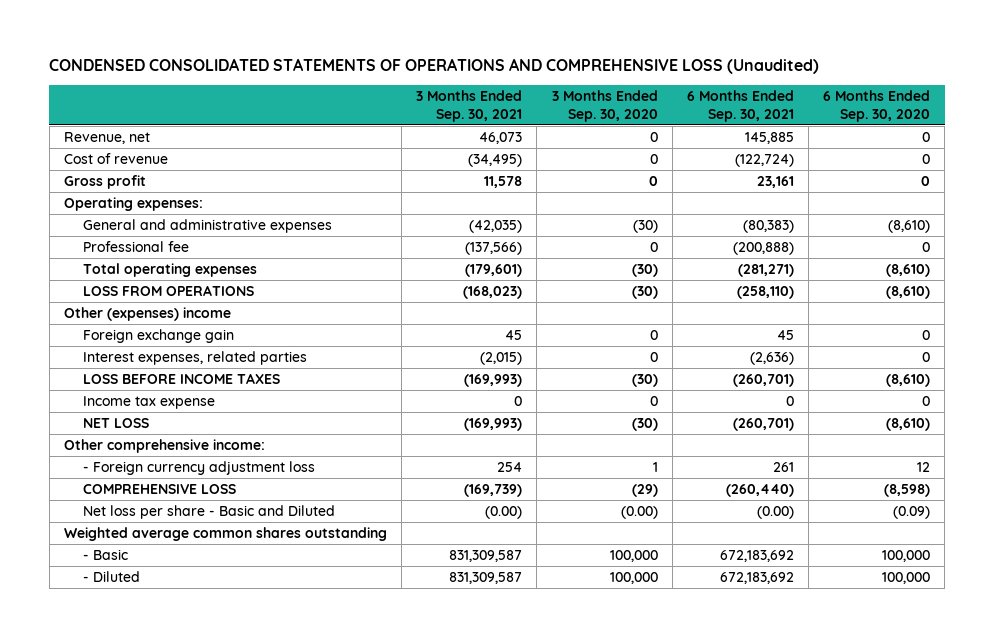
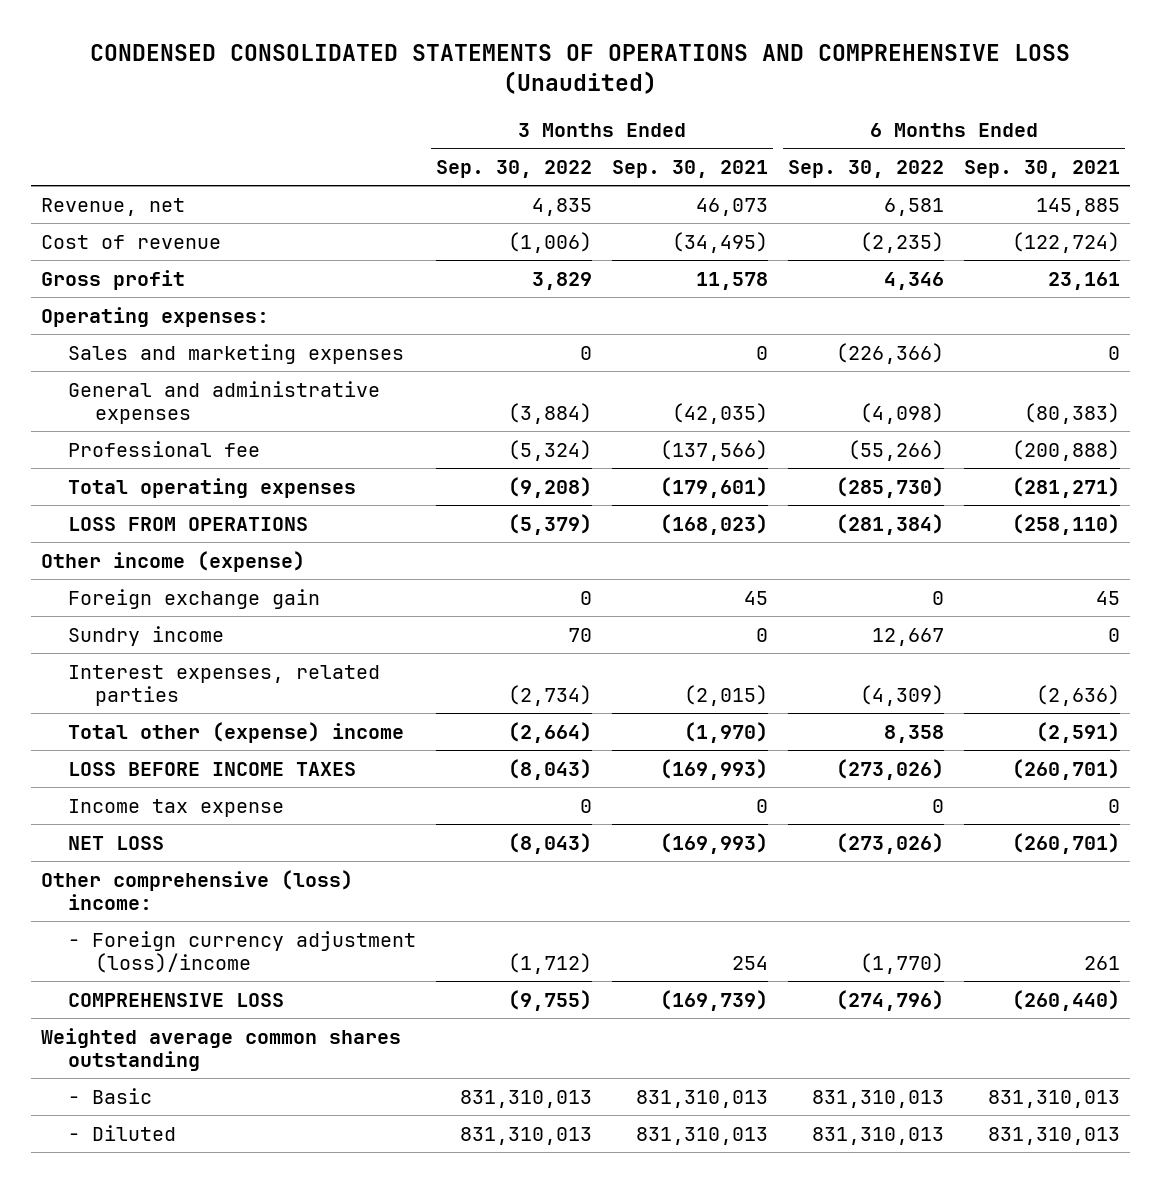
[551,90,658,122] 3 Months Ended Sep. 30, 2020 -> none
[823,90,931,122] 6 Months Ended Sep. 30, 2020 -> none
none -> [435,159,592,178] Sep. 30, 2022
none -> [788,159,945,178] Sep. 30, 2022
none -> [67,343,404,364] Sales and marketing expenses
[63,306,231,321] Other (expenses) income -> [40,550,305,572] Other income (expense)
none -> [67,625,224,646] Sundry income
none -> [67,721,404,743] Total other (expense) income
[63,438,265,453] Other comprehensive income: -> [40,869,353,910] Other comprehensive (loss) income:
[82,460,315,475] - Foreign currency adjustment loss -> [67,930,416,973] - Foreign currency adjustment (loss)/income
[82,504,335,519] Net loss per share - Basic and Diluted -> none
[449,549,523,562] 831,309,587 -> [635,1089,768,1108] 831,310,013
[719,549,794,562] 672,183,692 -> [988,1089,1121,1108] 831,310,013
[449,571,523,584] 831,309,587 -> [635,1126,768,1145] 831,310,013
[719,571,794,584] 672,183,692 -> [988,1126,1121,1145] 831,310,013

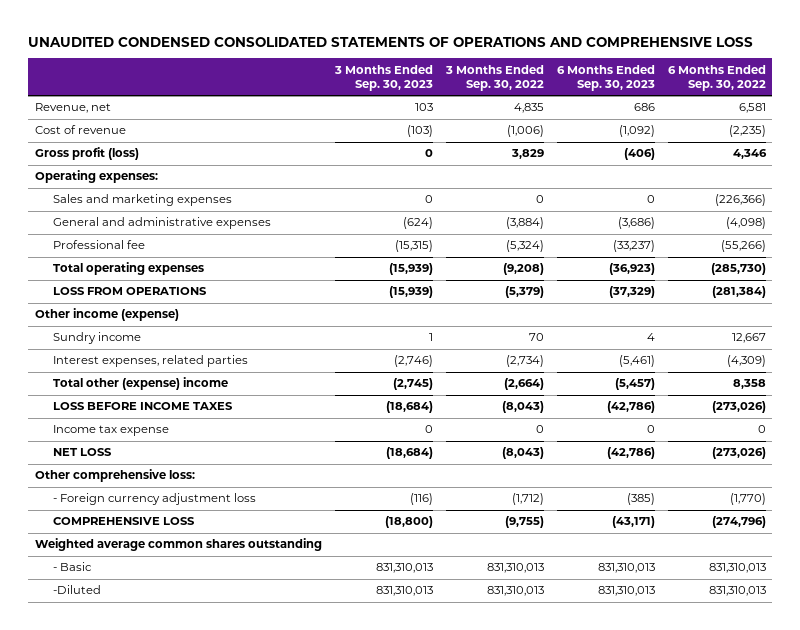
[90,43,1071,95] CONDENSED CONSOLIDATED STATEMENTS OF OPERATIONS AND COMPREHENSIVE LOSS (Unaudited) -> [28,36,754,47] UNAUDITED CONDENSED CONSOLIDATED STATEMENTS OF OPERATIONS AND COMPREHENSIVE LOSS
[611,159,768,178] Sep. 30, 2021 -> none
[964,159,1121,178] Sep. 30, 2021 -> none
none -> [333,64,433,92] 3 Months Ended Sep. 30, 2023
none -> [556,64,655,92] 6 Months Ended Sep. 30, 2023
[40,269,185,290] Gross profit -> [34,147,139,161] Gross profit (loss)
[67,588,320,609] Foreign exchange gain -> none
[40,869,353,910] Other comprehensive (loss) income: -> [34,469,195,483] Other comprehensive loss:
[67,930,416,973] - Foreign currency adjustment (loss)/income -> [53,493,257,506] - Foreign currency adjustment loss
[67,1124,176,1141] - Diluted -> [53,585,102,595] -Diluted

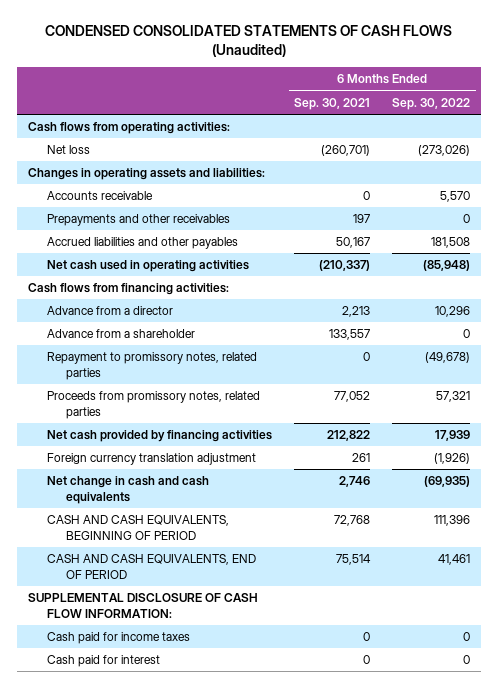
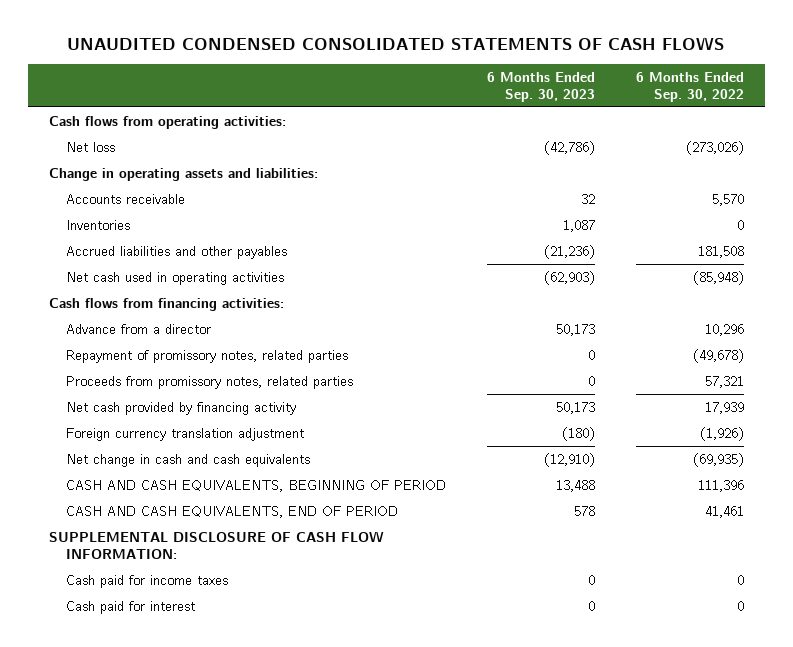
[45,24,453,57] CONDENSED CONSOLIDATED STATEMENTS OF CASH FLOWS (Unaudited) -> [67,36,725,50] UNAUDITED CONDENSED CONSOLIDATED STATEMENTS OF CASH FLOWS
[294,97,371,110] Sep. 30, 2021 -> none
none -> [486,71,595,102] 6 Months Ended Sep. 30, 2023
[28,168,266,181] Changes in operating assets and liabilities: -> [48,167,318,181] Change in operating assets and liabilities:
[46,214,230,227] Prepayments and other receivables -> none
none -> [65,219,130,230] Inventories
[46,329,195,339] Advance from a shareholder -> none
[46,352,257,381] Repayment to promissory notes, related parties -> [65,349,348,363] Repayment of promissory notes, related parties
[46,430,272,443] Net cash provided by financing activities -> [65,401,296,415] Net cash provided by financing activity

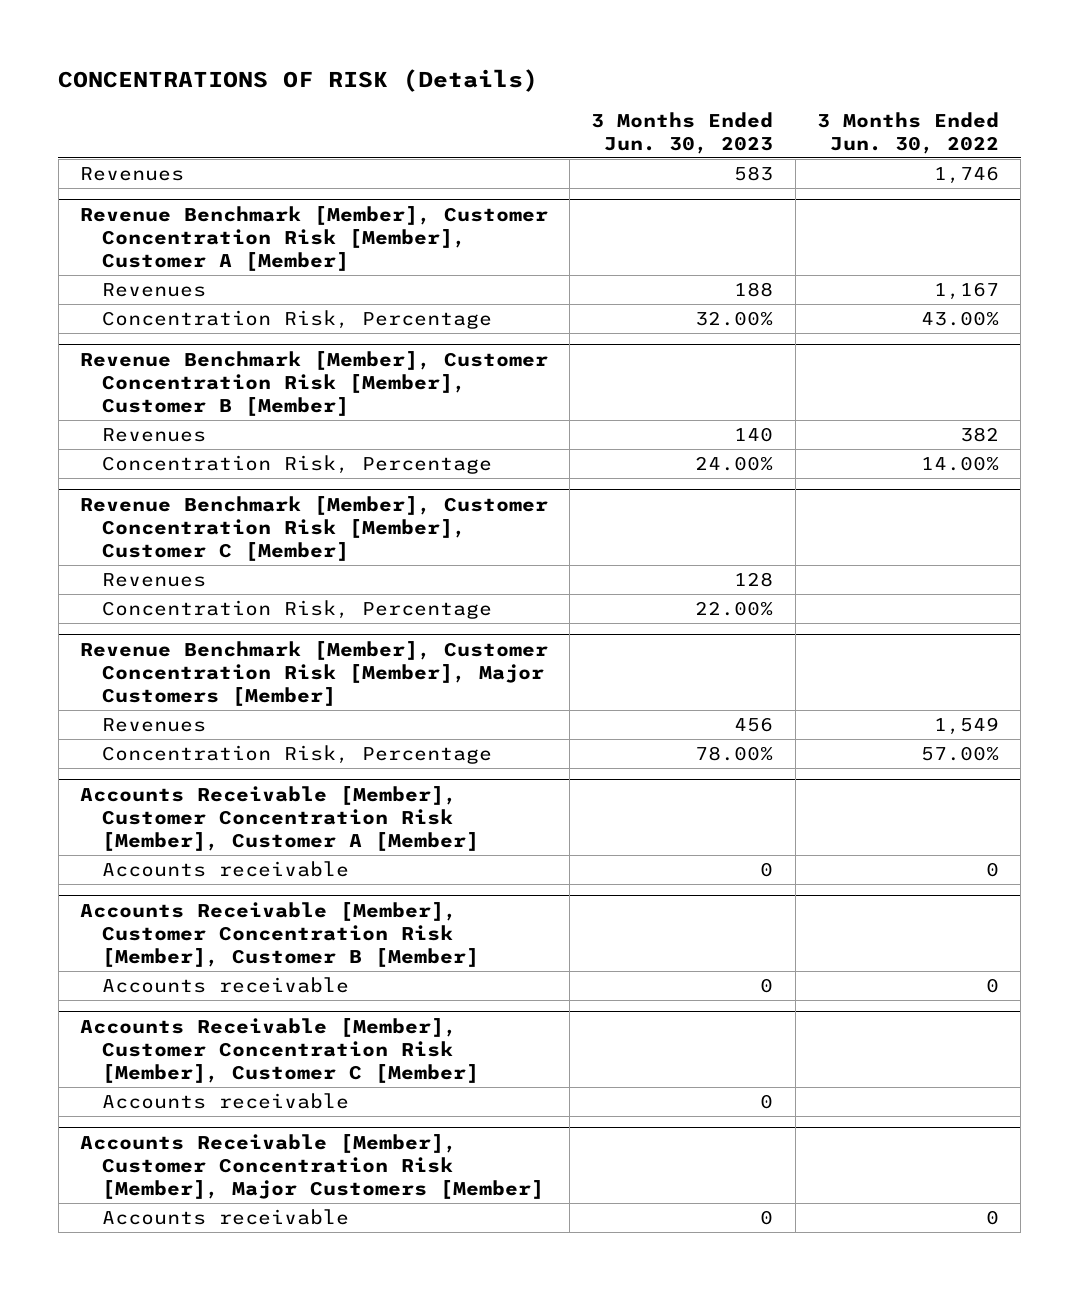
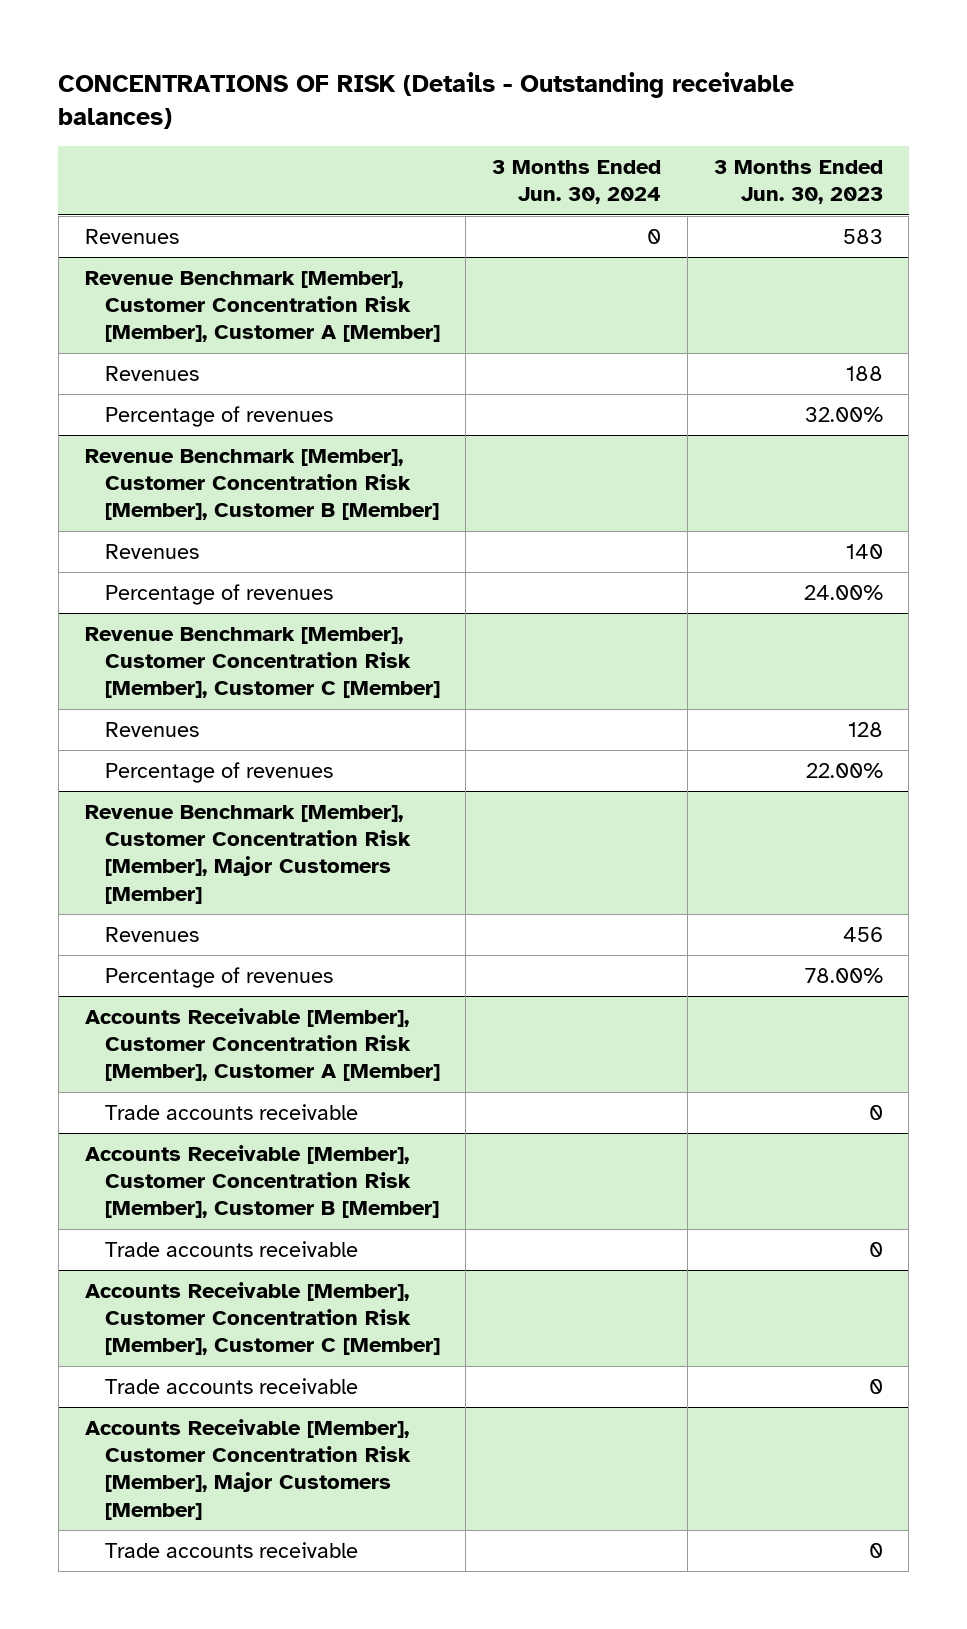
[58,69,539,93] CONCENTRATIONS OF RISK (Details) -> [58,71,795,129] CONCENTRATIONS OF RISK (Details - Outstanding receivable balances)
[816,111,999,154] 3 Months Ended Jun. 30, 2022 -> none
none -> [492,160,662,205] 3 Months Ended Jun. 30, 2024
[102,309,493,329] Concentration Risk, Percentage -> [104,405,333,427] Percentage of revenues
[102,454,493,474] Concentration Risk, Percentage -> [104,583,333,605] Percentage of revenues
[102,599,493,619] Concentration Risk, Percentage -> [104,761,333,783] Percentage of revenues
[102,744,493,764] Concentration Risk, Percentage -> [104,966,333,988] Percentage of revenues
[102,860,350,877] Accounts receivable -> [104,1103,358,1120] Trade accounts receivable
[102,976,350,993] Accounts receivable -> [104,1240,358,1257] Trade accounts receivable
[102,1092,350,1109] Accounts receivable -> [104,1377,358,1394] Trade accounts receivable
[102,1208,350,1225] Accounts receivable -> [104,1541,358,1558] Trade accounts receivable

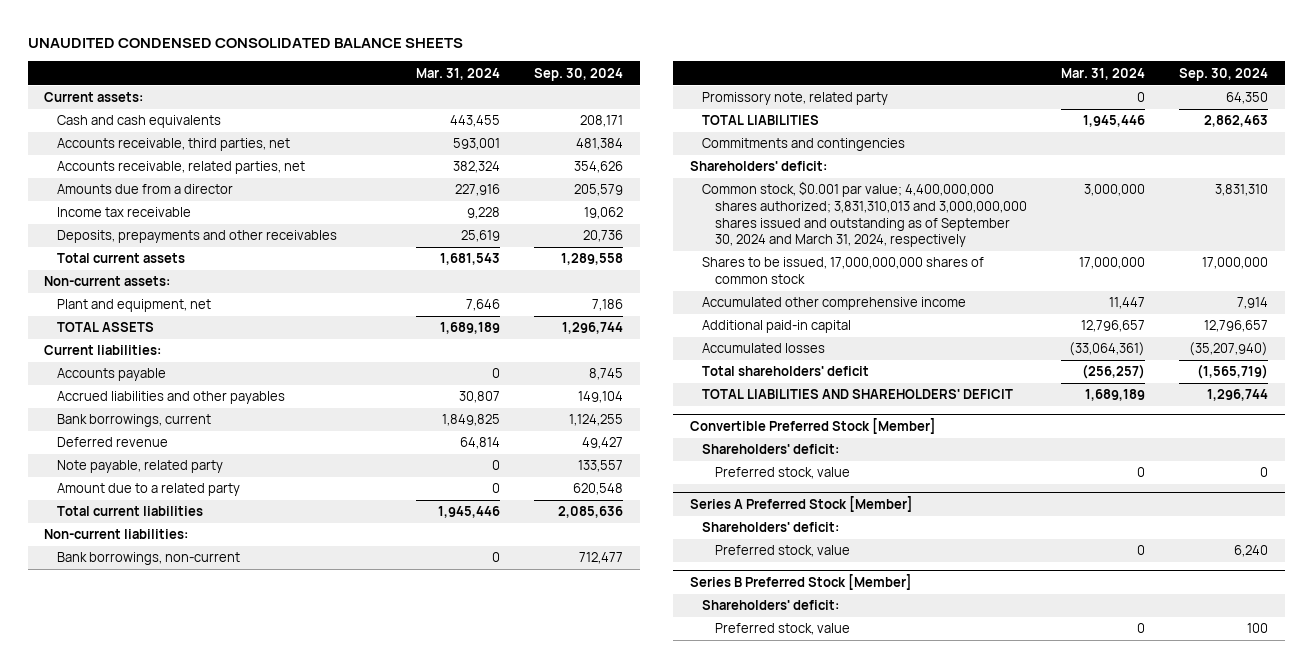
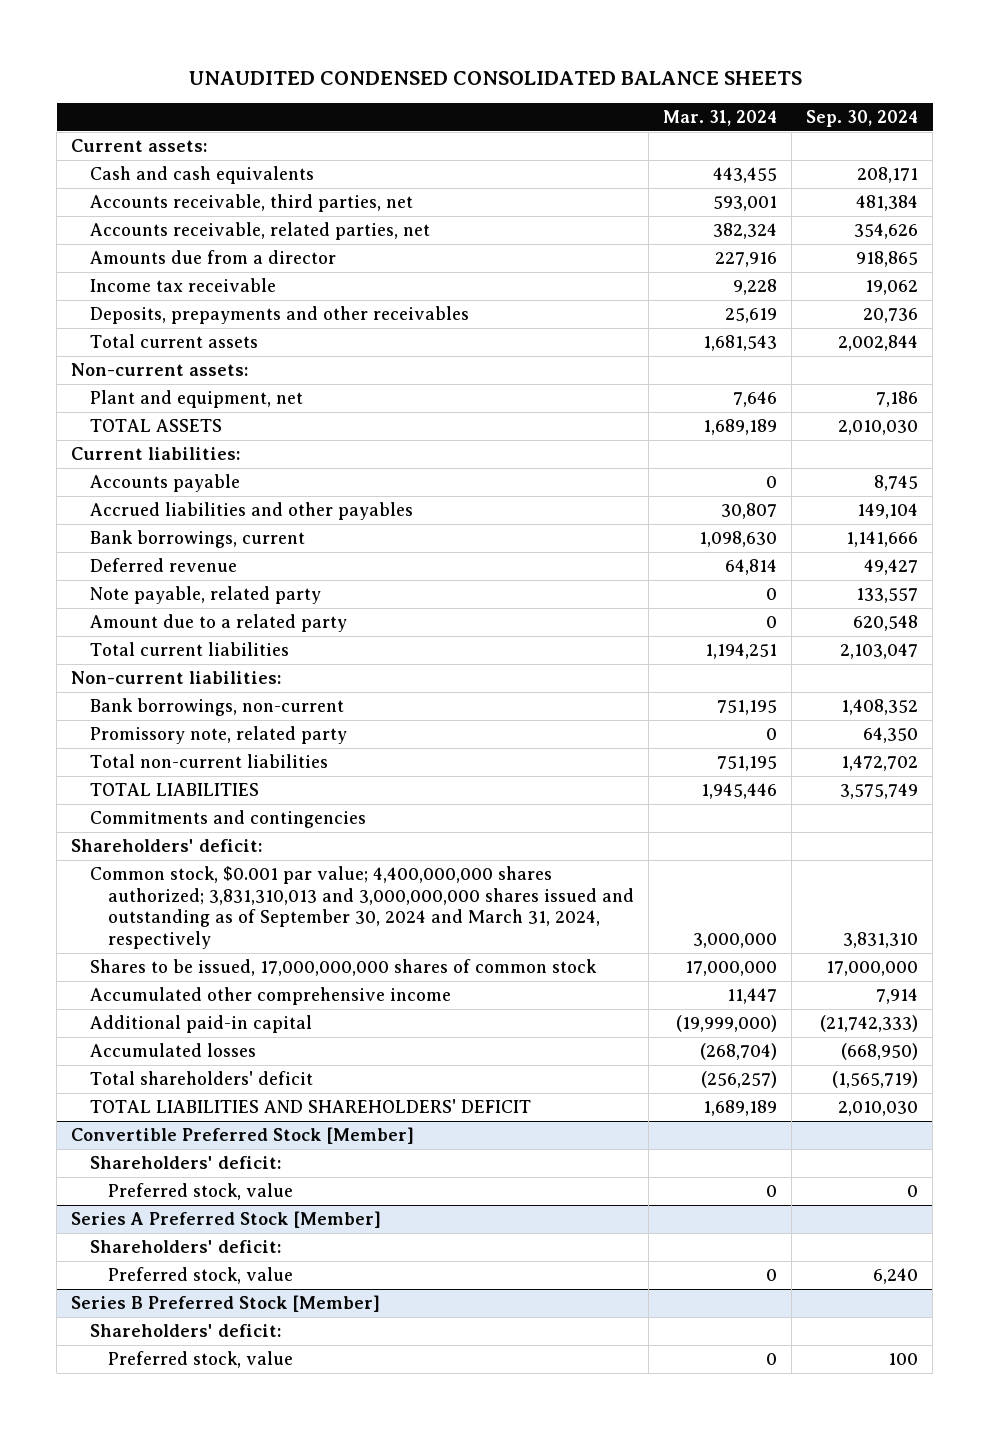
[573,184,623,197] 205,579 -> [856,251,919,268] 918,865
[560,253,623,266] 1,289,558 -> [838,335,919,352] 2,002,844
[561,322,623,335] 1,296,744 -> [838,420,919,436] 2,010,030
[441,414,500,427] 1,849,825 -> [698,531,777,548] 1,098,630
[568,414,623,427] 1,124,255 -> [846,531,919,548] 1,141,666
[437,506,500,519] 1,945,446 -> [704,643,777,660] 1,194,251
[557,506,623,519] 2,085,636 -> [840,643,919,660] 2,103,047
[491,552,500,563] 0 -> [716,700,777,716] 751,195
[578,552,623,565] 712,477 -> [841,699,919,716] 1,408,352
none -> [89,754,328,769] Total non-current liabilities
[1203,115,1268,128] 2,862,463 -> [840,783,919,800] 3,575,749
[1081,320,1146,333] 12,796,657 -> [675,1015,777,1033] (19,999,000)
[1203,320,1268,333] 12,796,657 -> [820,1015,919,1033] (21,742,333)
[1069,342,1146,357] (33,064,361) -> [699,1043,777,1061] (268,704)
[1188,342,1268,357] (35,207,940) -> [841,1043,919,1061] (668,950)
[1206,389,1268,402] 1,296,744 -> [838,1101,919,1117] 2,010,030

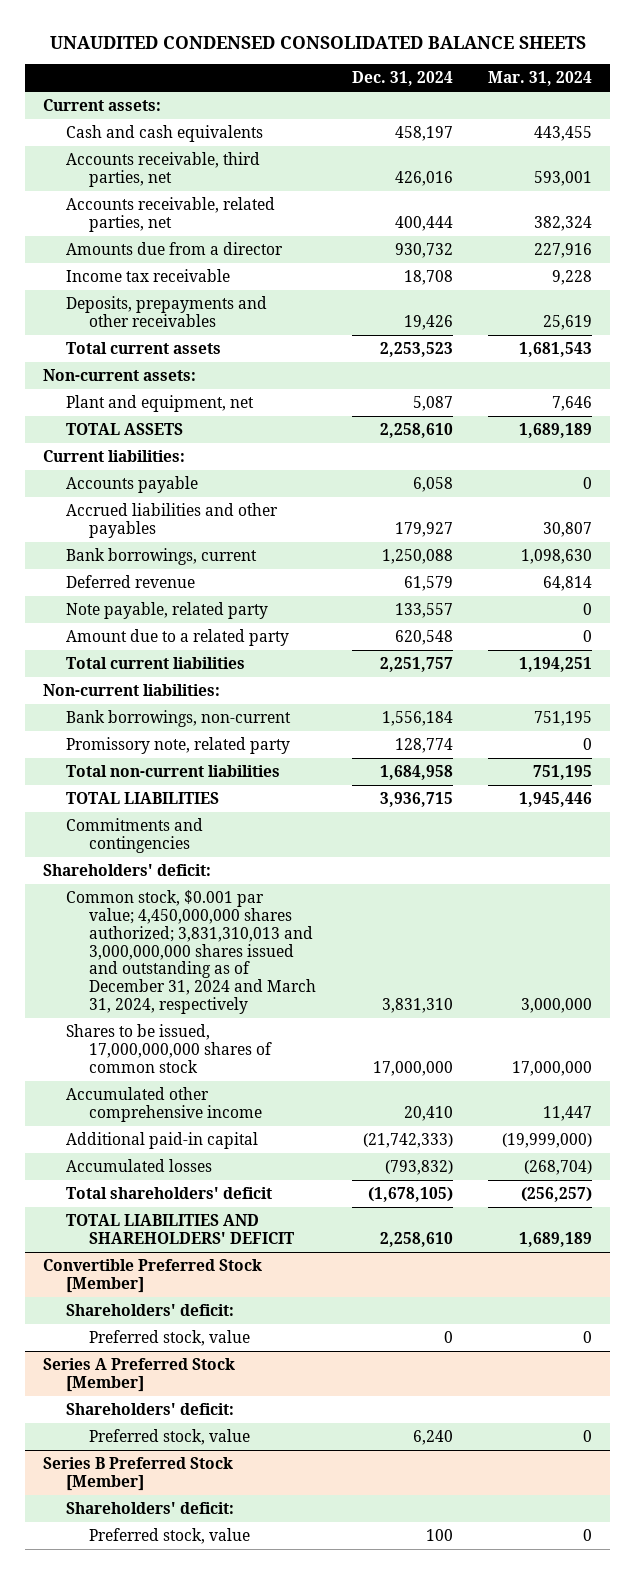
[806,109,919,127] Sep. 30, 2024 -> none
none -> [351,71,453,87] Dec. 31, 2024
[89,866,634,950] Common stock, $0.001 par value; 4,400,000,000 shares authorized; 3,831,310,013 and 3,000,000,000 shares issued and outstanding as of September 30, 2024 and March 31, 2024, respectively -> [65,890,316,1015] Common stock, $0.001 par value; 4,450,000,000 shares authorized; 3,831,310,013 and 3,000,000,000 shares issued and outstanding as of December 31, 2024 and March 31, 2024, respectively

